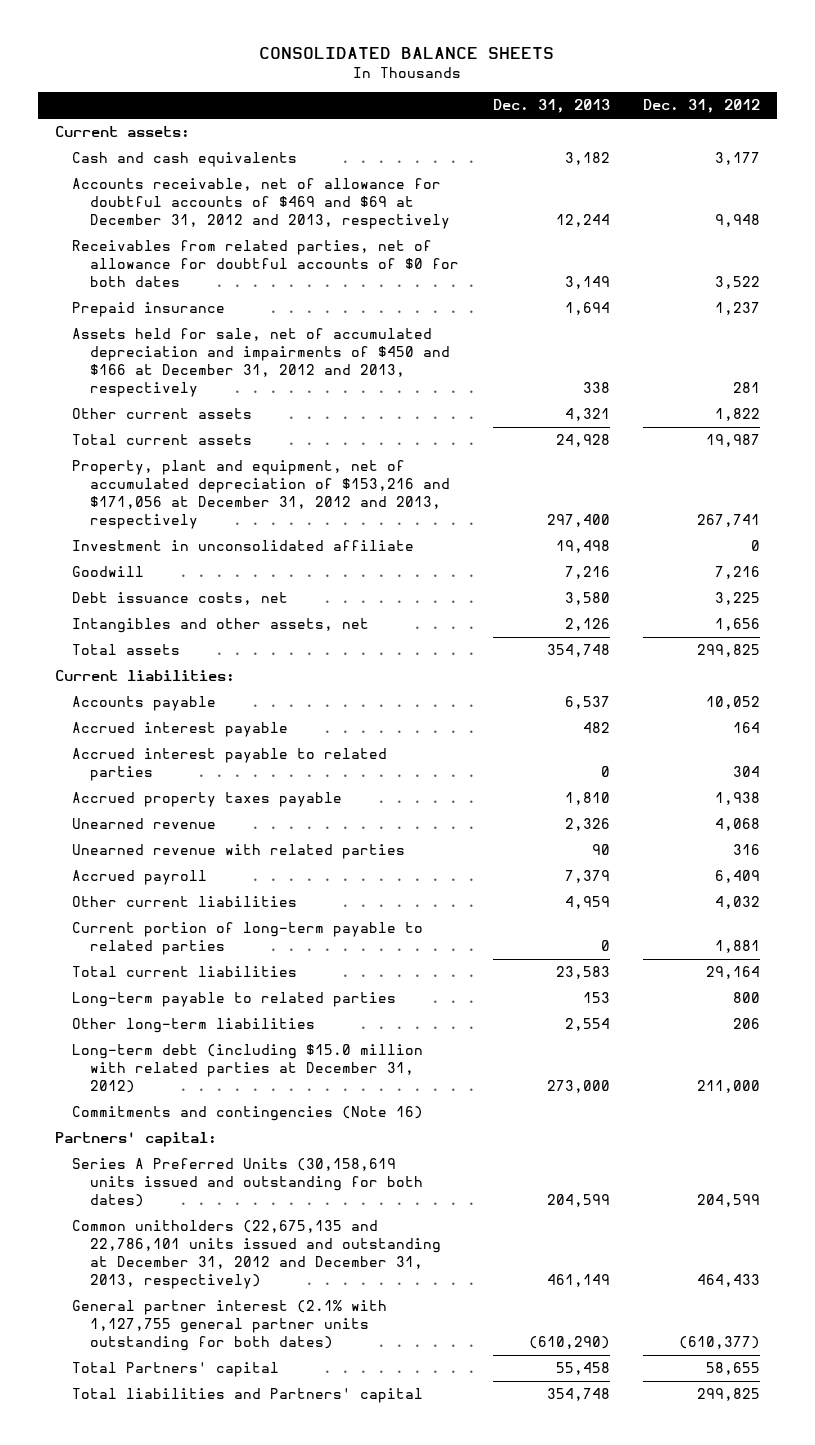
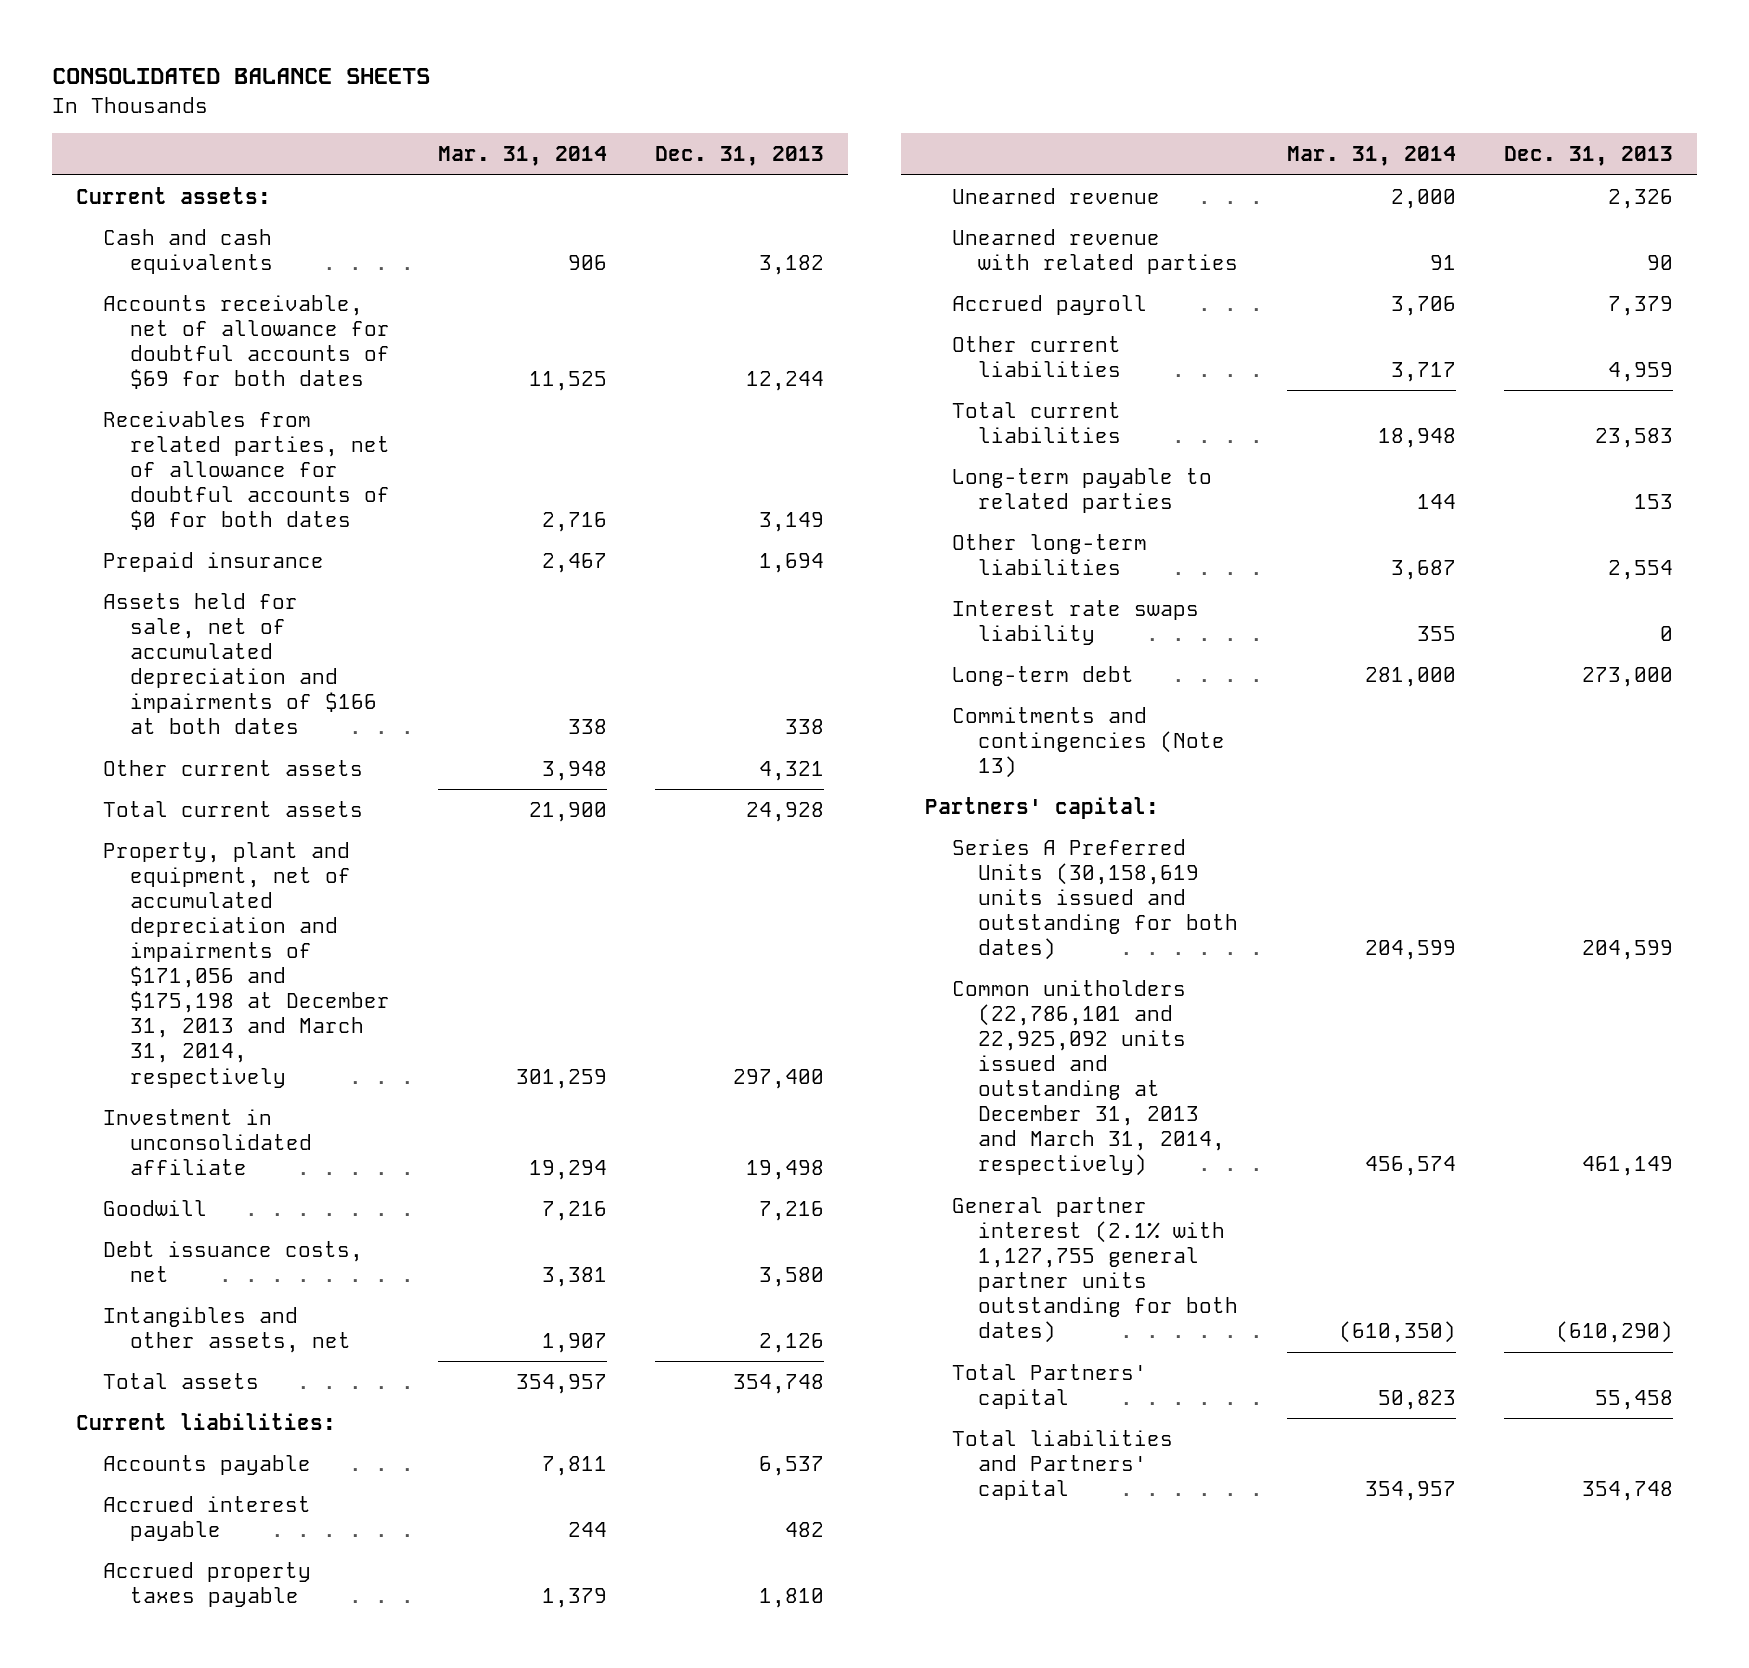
[643,99,761,114] Dec. 31, 2012 -> none
none -> [438,146,608,167] Mar. 31, 2014
[72,178,451,230] Accounts receivable, net of allowance for doubtful accounts of $469 and $69 at December 31, 2012 and 2013, respectively -> [102,294,390,390] Accounts receivable, net of allowance for doubtful accounts of $69 for both dates
[72,328,451,398] Assets held for sale, net of accumulated depreciation and impairments of $450 and $166 at December 31, 2012 and 2013, respectively -> [102,592,377,735] Assets held for sale, net of accumulated depreciation and impairments of $166 at both dates
[72,460,451,530] Property, plant and equipment, net of accumulated depreciation of $153,216 and $171,056 at December 31, 2012 and 2013, respectively -> [102,841,390,1088] Property, plant and equipment, net of accumulated depreciation and impairments of $171,056 and $175,198 at December 31, 2013 and March 31, 2014, respectively
[72,748,388,782] Accrued interest payable to related parties -> none
[72,922,424,956] Current portion of long-term payable to related parties -> none
none -> [951,599,1199,645] Interest rate swaps liability
[72,1044,424,1094] Long-term debt (including $15.0 million with related parties at December 31, 2012) -> [951,665,1134,686] Long-term debt
[72,1106,424,1122] Commitments and contingencies (Note 16) -> [951,706,1226,779] Commitments and contingencies (Note 13)
[72,1220,442,1290] Common unitholders (22,675,135 and 22,786,101 units issued and outstanding at December 31, 2012 and December 31, 2013, respectively) -> [951,979,1226,1177] Common unitholders (22,786,101 and 22,925,092 units issued and outstanding at December 31, 2013 and March 31, 2014, respectively)

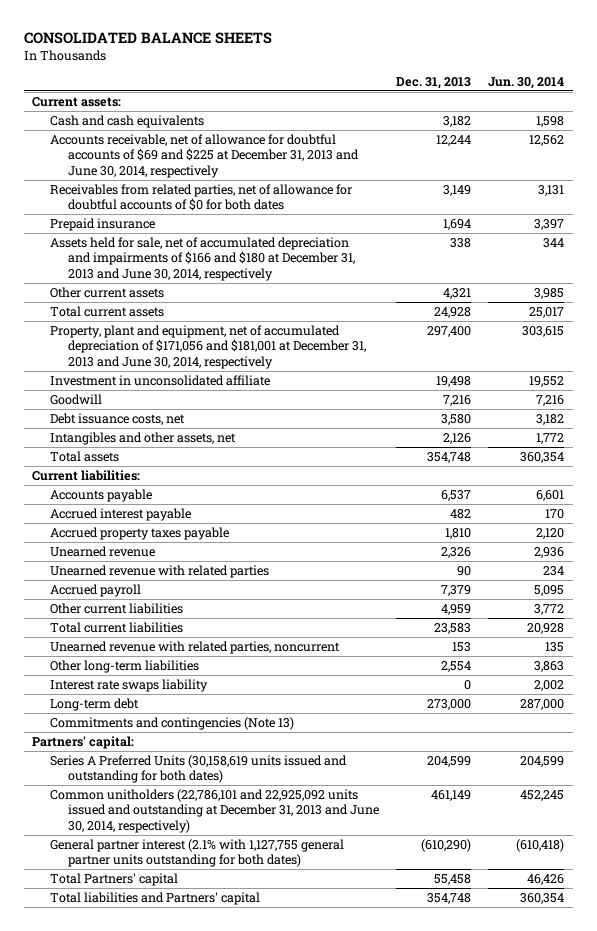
[438,146,608,167] Mar. 31, 2014 -> none
none -> [488,77,565,90] Jun. 30, 2014
[102,294,390,390] Accounts receivable, net of allowance for doubtful accounts of $69 for both dates -> [50,133,360,178] Accounts receivable, net of allowance for doubtful accounts of $69 and $225 at December 31, 2013 and June 30, 2014, respectively
[102,592,377,735] Assets held for sale, net of accumulated depreciation and impairments of $166 at both dates -> [50,236,356,281] Assets held for sale, net of accumulated depreciation and impairments of $166 and $180 at December 31, 2013 and June 30, 2014, respectively
[102,841,390,1088] Property, plant and equipment, net of accumulated depreciation and impairments of $171,056 and $175,198 at December 31, 2013 and March 31, 2014, respectively -> [50,324,367,369] Property, plant and equipment, net of accumulated depreciation of $171,056 and $181,001 at December 31, 2013 and June 30, 2014, respectively
[951,467,1212,513] Long-term payable to related parties -> [50,640,341,654] Unearned revenue with related parties, noncurrent
[951,979,1226,1177] Common unitholders (22,786,101 and 22,925,092 units issued and outstanding at December 31, 2013 and March 31, 2014, respectively) -> [50,788,380,833] Common unitholders (22,786,101 and 22,925,092 units issued and outstanding at December 31, 2013 and June 30, 2014, respectively)

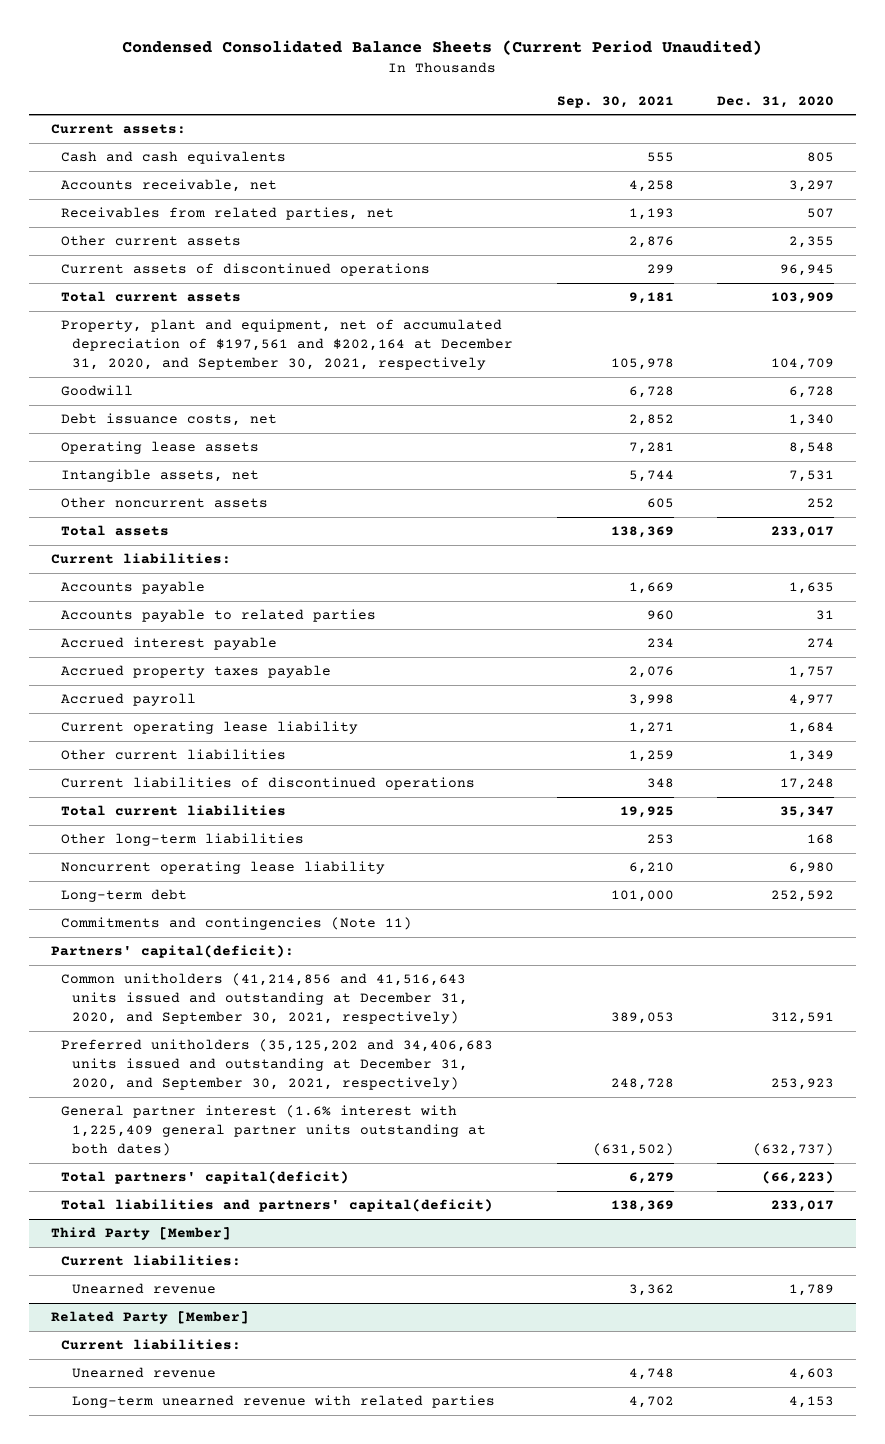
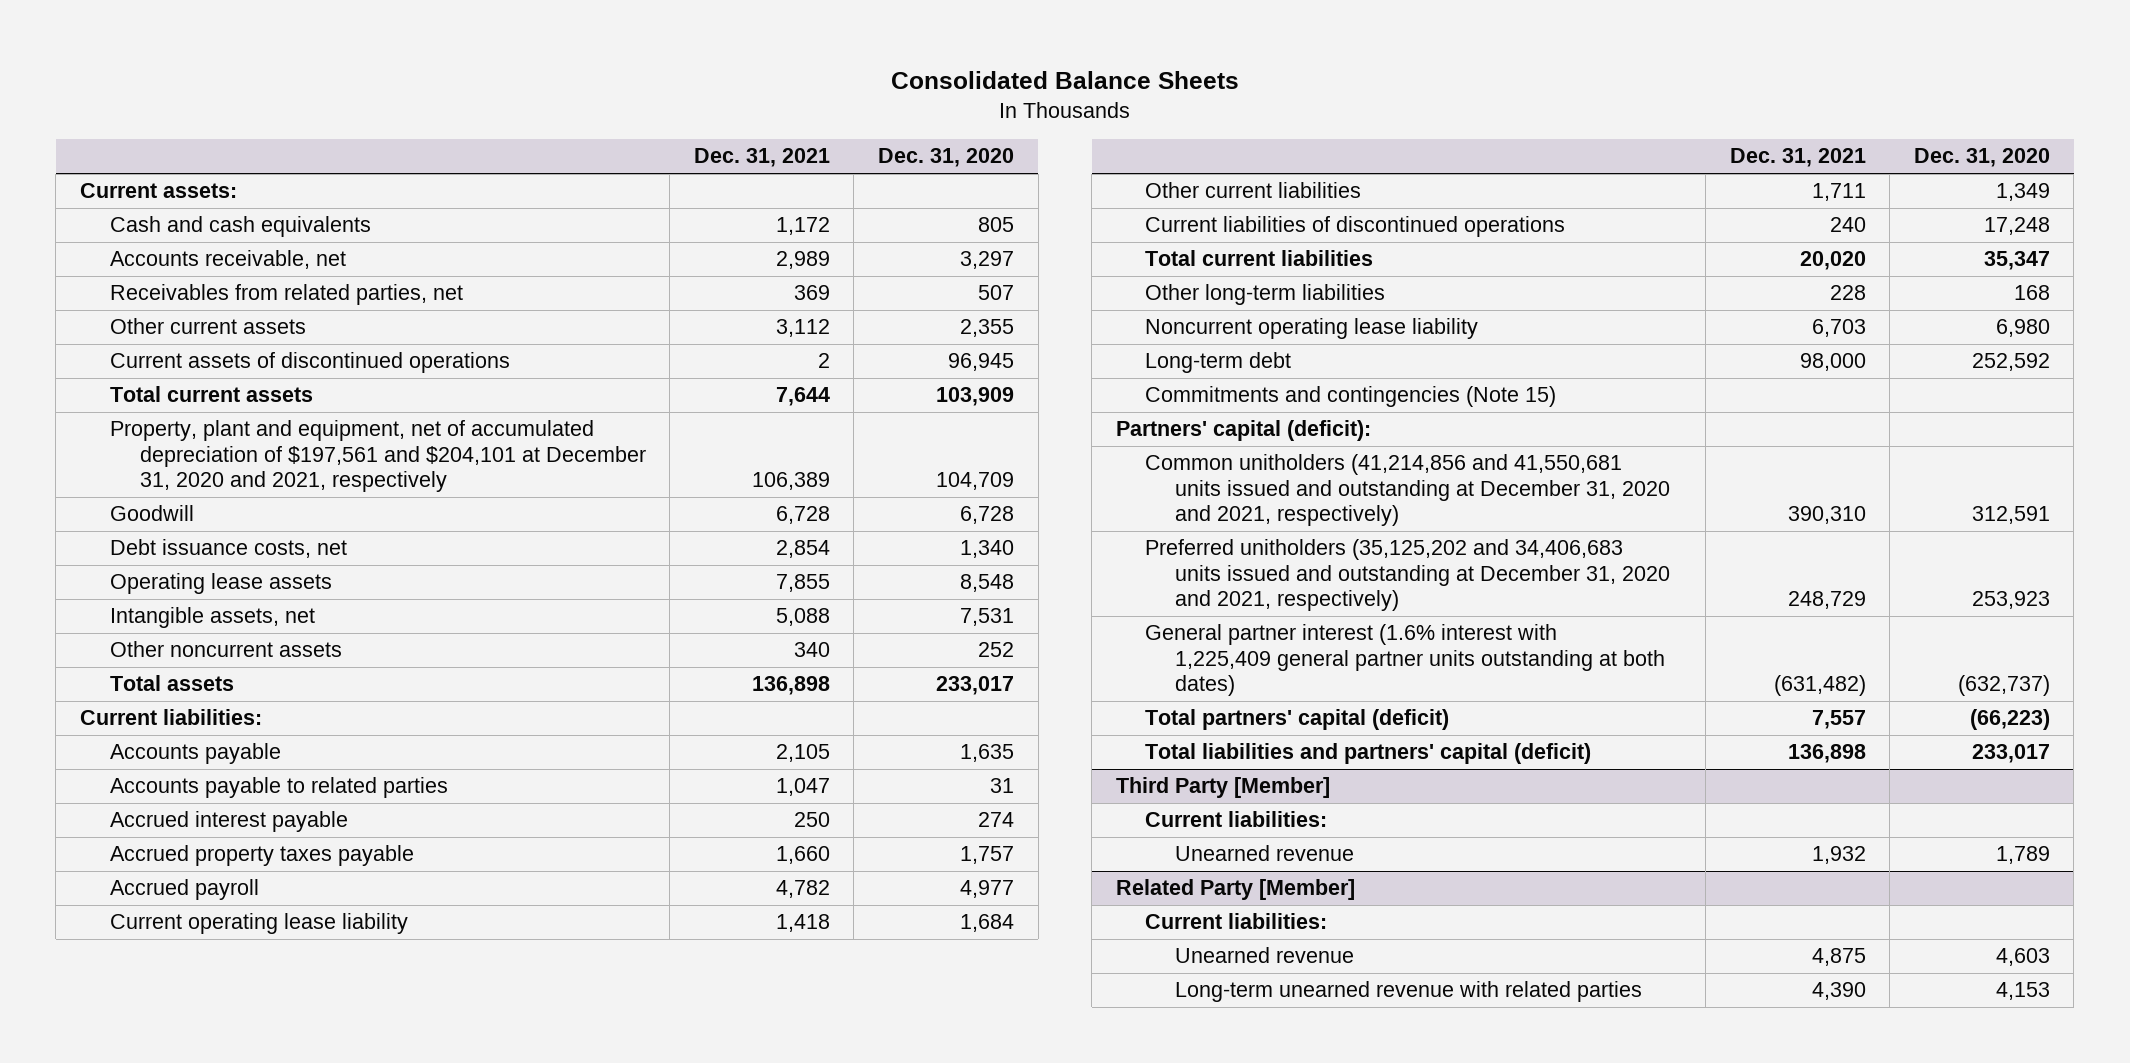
[122,39,763,55] Condensed Consolidated Balance Sheets (Current Period Unaudited) -> [890,70,1239,89] Consolidated Balance Sheets
[556,95,674,108] Sep. 30, 2021 -> none
none -> [693,148,830,168] Dec. 31, 2021
[61,319,514,371] Property, plant and equipment, net of accumulated depreciation of $197,561 and $202,164 at December 31, 2020, and September 30, 2021, respectively -> [109,420,646,493] Property, plant and equipment, net of accumulated depreciation of $197,561 and $204,101 at December 31, 2020 and 2021, respectively
[61,917,413,931] Commitments and contingencies (Note 11) -> [1145,386,1557,408] Commitments and contingencies (Note 15)
[50,945,294,959] Partners' capital(deficit): -> [1115,420,1371,442] Partners' capital (deficit):
[61,973,469,1025] Common unitholders (41,214,856 and 41,516,643 units issued and outstanding at December 31, 2020, and September 30, 2021, respectively) -> [1145,454,1671,527] Common unitholders (41,214,856 and 41,550,681 units issued and outstanding at December 31, 2020 and 2021, respectively)
[61,1039,494,1091] Preferred unitholders (35,125,202 and 34,406,683 units issued and outstanding at December 31, 2020, and September 30, 2021, respectively) -> [1145,539,1671,612] Preferred unitholders (35,125,202 and 34,406,683 units issued and outstanding at December 31, 2020 and 2021, respectively)
[61,1171,350,1185] Total partners' capital(deficit) -> [1145,709,1450,731] Total partners' capital (deficit)
[61,1199,494,1213] Total liabilities and partners' capital(deficit) -> [1145,743,1592,765] Total liabilities and partners' capital (deficit)

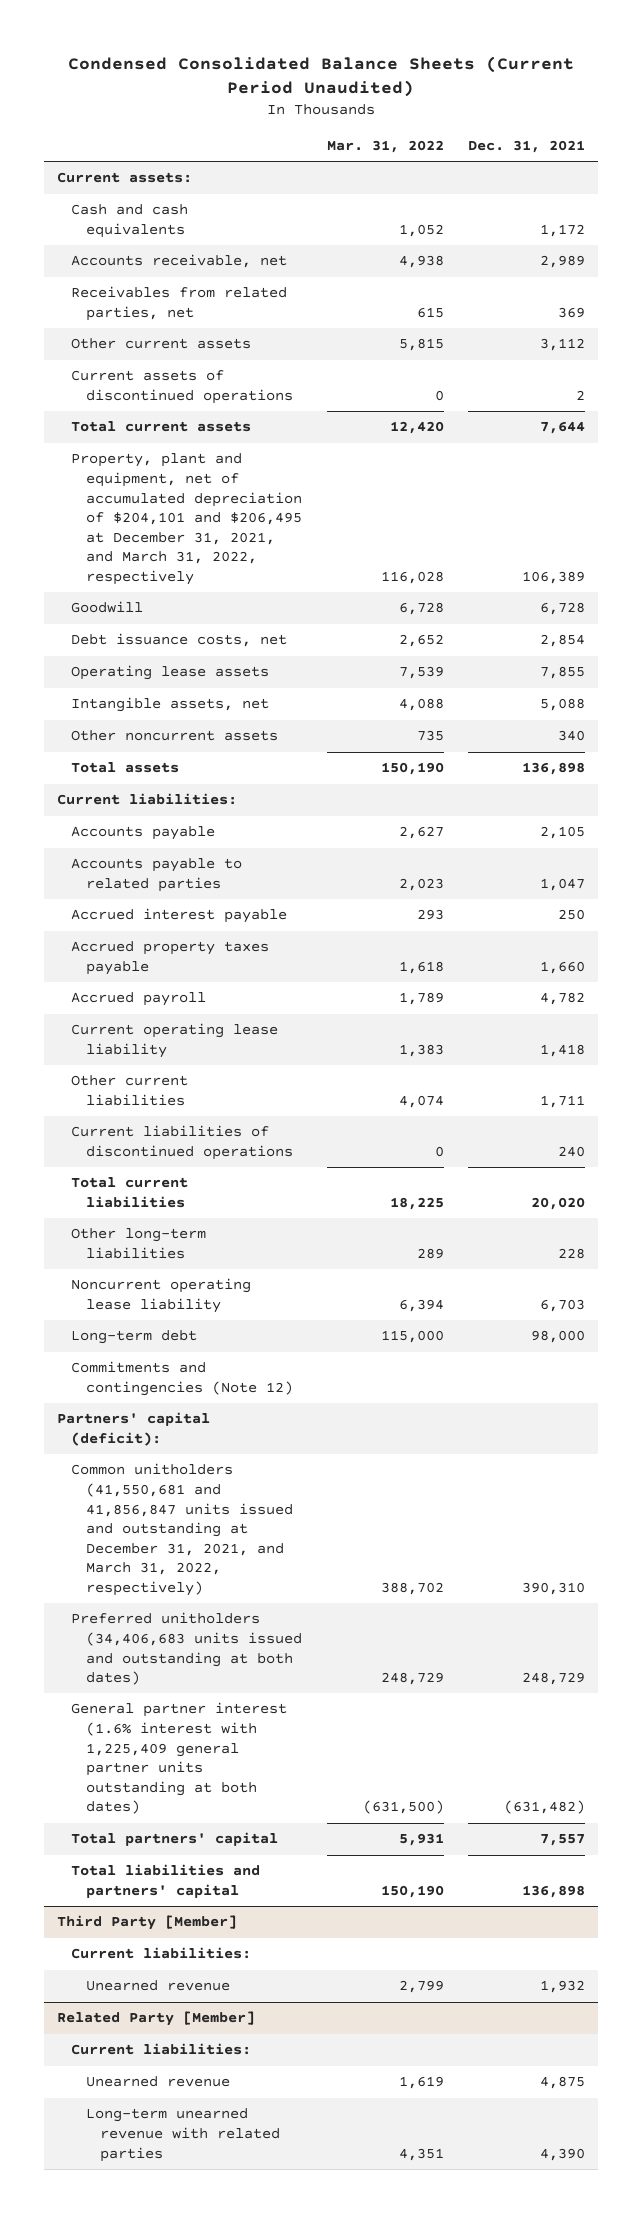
[890,70,1239,89] Consolidated Balance Sheets -> [68,55,575,97] Condensed Consolidated Balance Sheets (Current Period Unaudited)
[878,148,1015,168] Dec. 31, 2020 -> none
none -> [326,139,444,153] Mar. 31, 2022
[109,420,646,493] Property, plant and equipment, net of accumulated depreciation of $197,561 and $204,101 at December 31, 2020 and 2021, respectively -> [71,453,302,585] Property, plant and equipment, net of accumulated depreciation of $204,101 and $206,495 at December 31, 2021, and March 31, 2022, respectively
[1145,386,1557,408] Commitments and contingencies (Note 15) -> [71,1361,293,1397] Commitments and contingencies (Note 12)
[1145,454,1671,527] Common unitholders (41,214,856 and 41,550,681 units issued and outstanding at December 31, 2020 and 2021, respectively) -> [71,1463,293,1596] Common unitholders (41,550,681 and 41,856,847 units issued and outstanding at December 31, 2021, and March 31, 2022, respectively)
[1145,539,1671,612] Preferred unitholders (35,125,202 and 34,406,683 units issued and outstanding at December 31, 2020 and 2021, respectively) -> [71,1612,302,1686] Preferred unitholders (34,406,683 units issued and outstanding at both dates)
[1145,709,1450,731] Total partners' capital (deficit) -> [71,1832,279,1847] Total partners' capital
[1145,743,1592,765] Total liabilities and partners' capital (deficit) -> [71,1864,261,1899] Total liabilities and partners' capital

